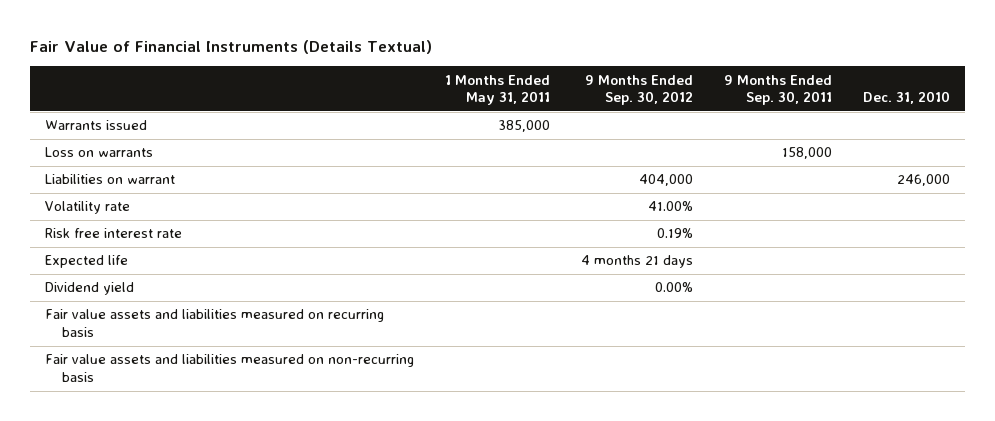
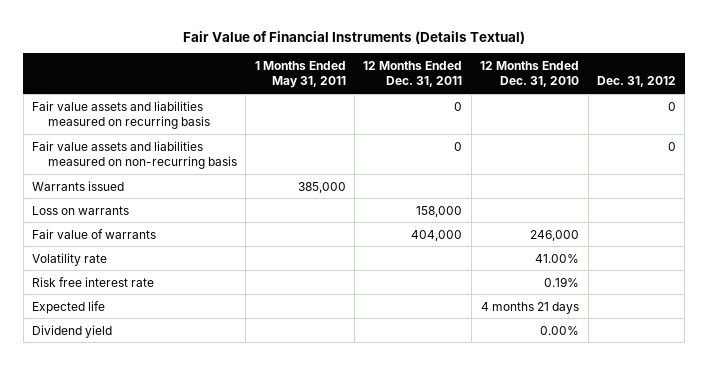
[585,74,694,106] 9 Months Ended Sep. 30, 2012 -> none
[723,74,832,106] 9 Months Ended Sep. 30, 2011 -> none
[862,91,950,105] Dec. 31, 2010 -> none
none -> [363,61,463,88] 12 Months Ended Dec. 31, 2011
none -> [480,61,580,88] 12 Months Ended Dec. 31, 2010
none -> [597,76,677,88] Dec. 31, 2012
[45,309,385,337] Fair value assets and liabilities measured on recurring basis -> [32,100,210,129] Fair value assets and liabilities measured on recurring basis
[45,354,415,382] Fair value assets and liabilities measured on non-recurring basis -> [32,140,237,169] Fair value assets and liabilities measured on non-recurring basis
[45,174,176,185] Liabilities on warrant -> [32,228,157,239] Fair value of warrants

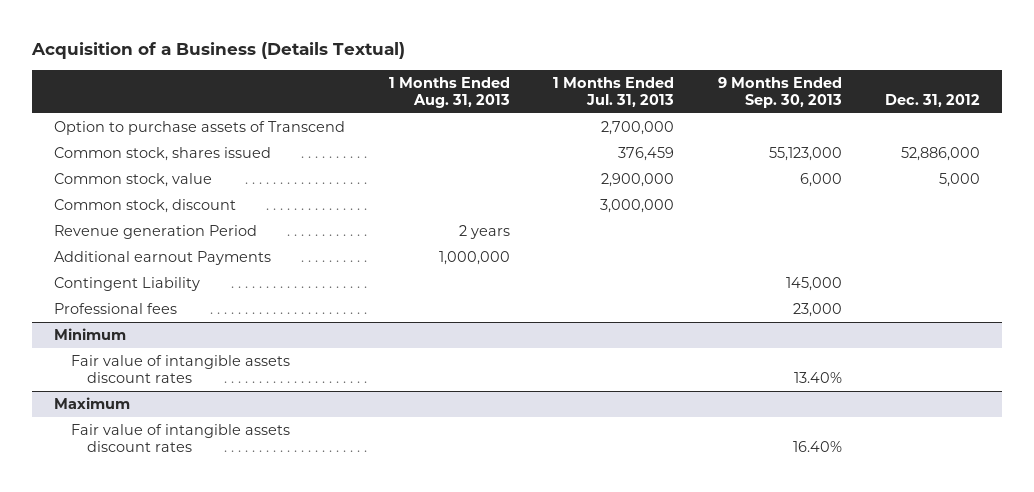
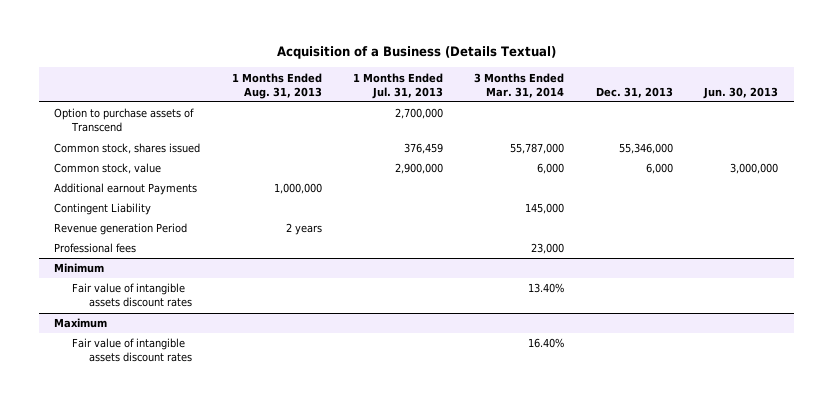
[717,76,842,109] 9 Months Ended Sep. 30, 2013 -> none
[885,94,981,108] Dec. 31, 2012 -> none
none -> [474,72,565,98] 3 Months Ended Mar. 31, 2014
none -> [595,86,673,98] Dec. 31, 2013
none -> [703,86,779,99] Jun. 30, 2013
[54,198,237,213] Common stock, discount -> none
[54,224,258,239] Revenue generation Period -> [54,223,188,236] Revenue generation Period

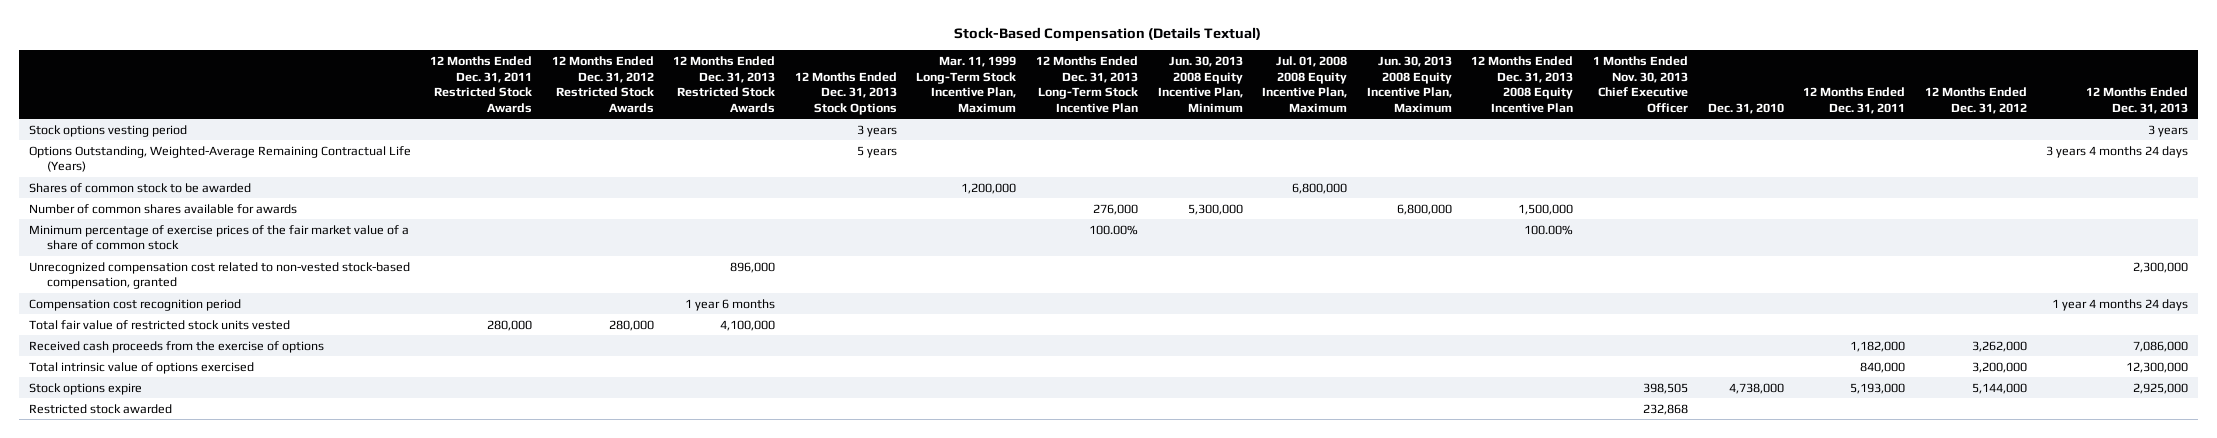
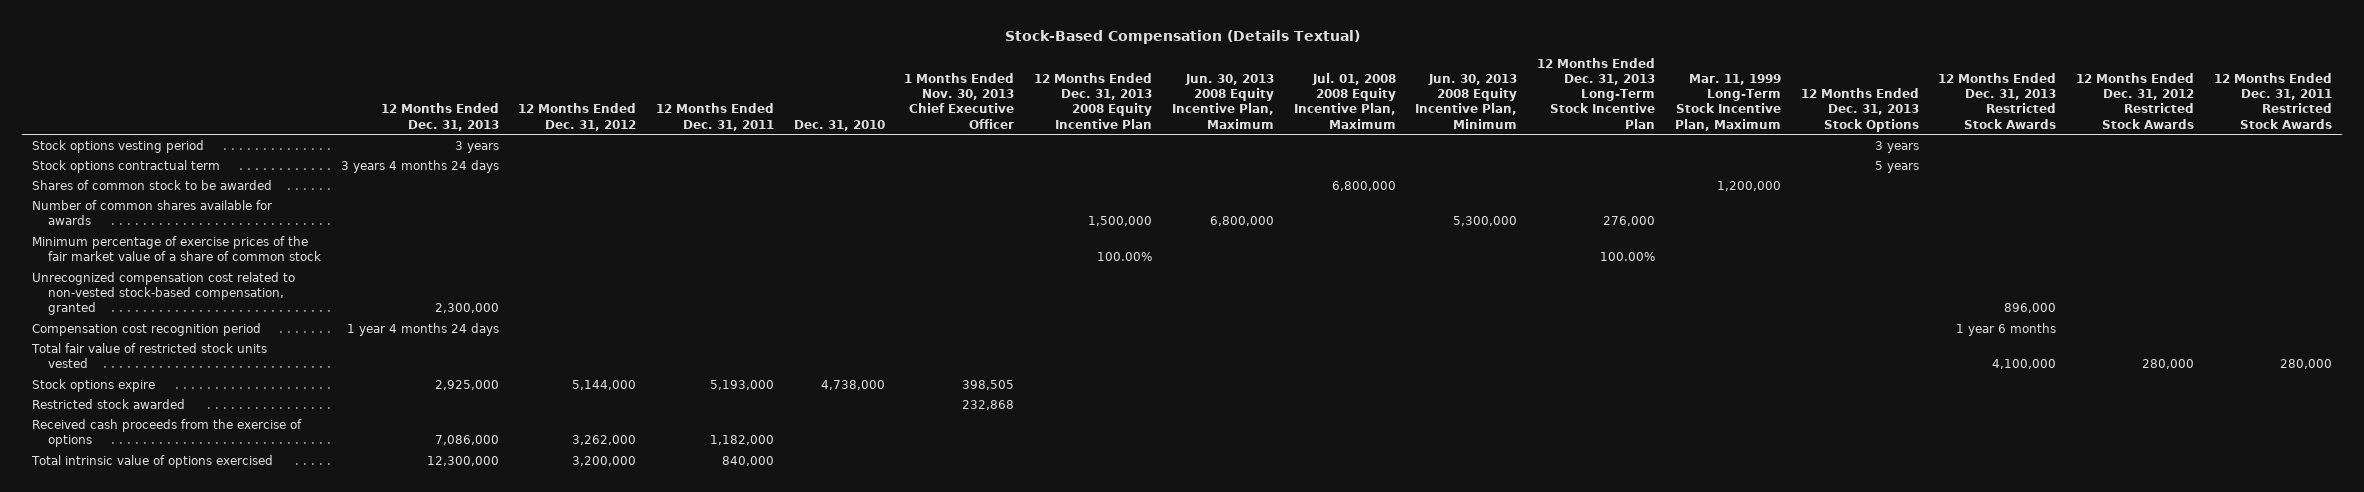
[28,145,411,173] Options Outstanding, Weighted-Average Remaining Contractual Life (Years) -> [31,159,220,173] Stock options contractual term
[28,340,324,353] Received cash proceeds from the exercise of options -> [31,418,302,447] Received cash proceeds from the exercise of options
[28,361,254,374] Total intrinsic value of options exercised -> [30,454,273,468] Total intrinsic value of options exercised

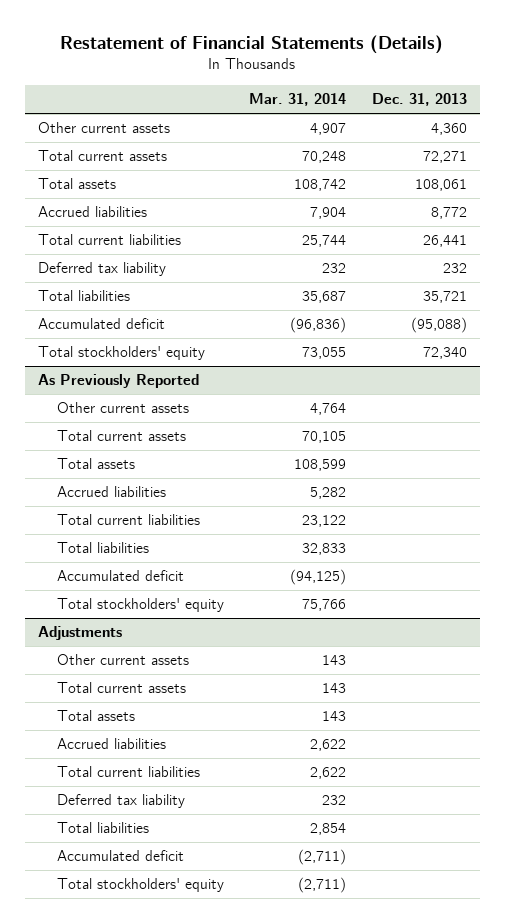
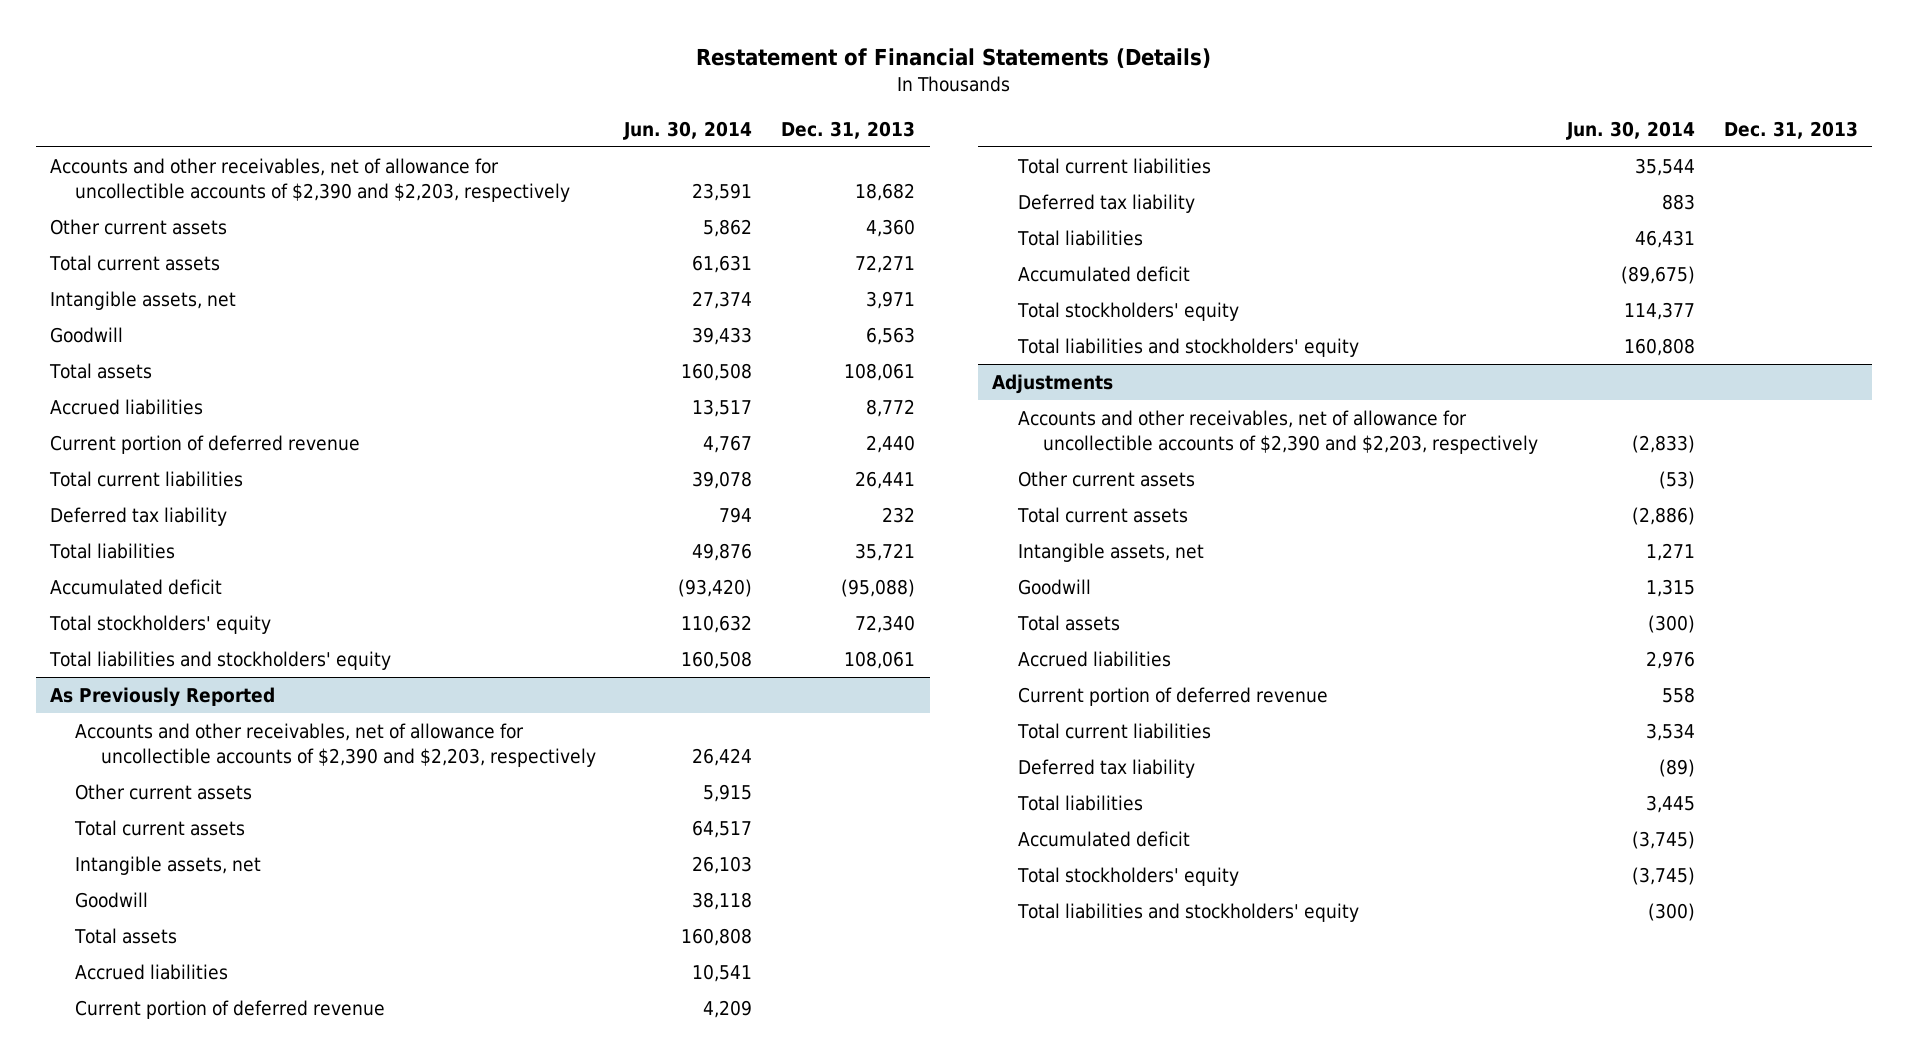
[249,93,347,107] Mar. 31, 2014 -> none
none -> [623,120,753,140] Jun. 30, 2014
none -> [50,157,571,202] Accounts and other receivables, net of allowance for uncollectible accounts of $2,390 and $2,203, respectively
none -> [50,290,237,310] Intangible assets, net
none -> [50,326,124,343] Goodwill
none -> [50,434,361,454] Current portion of deferred revenue
none -> [49,650,392,670] Total liabilities and stockholders' equity
none -> [75,722,596,767] Accounts and other receivables, net of allowance for uncollectible accounts of $2,390 and $2,203, respectively
none -> [75,855,262,875] Intangible assets, net
none -> [75,891,149,908] Goodwill
none -> [75,999,386,1019] Current portion of deferred revenue
none -> [1017,193,1195,213] Deferred tax liability
none -> [1016,337,1359,357] Total liabilities and stockholders' equity
none -> [1017,409,1538,454] Accounts and other receivables, net of allowance for uncollectible accounts of $2,390 and $2,203, respectively
none -> [1017,542,1204,562] Intangible assets, net
none -> [1017,578,1091,595] Goodwill
none -> [1017,686,1328,706] Current portion of deferred revenue
none -> [1016,902,1359,922] Total liabilities and stockholders' equity

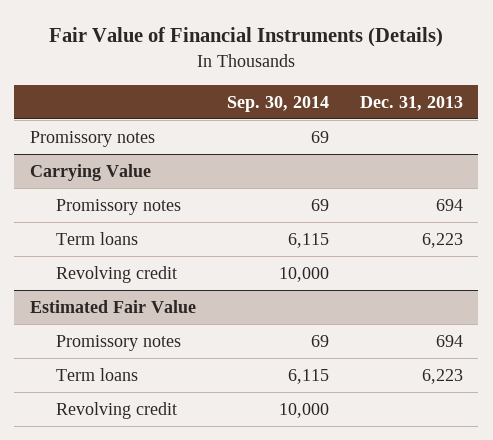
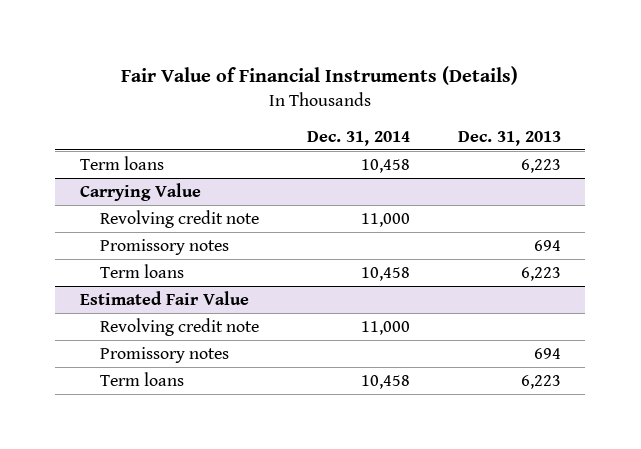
[226,95,329,112] Sep. 30, 2014 -> none
none -> [306,130,410,146] Dec. 31, 2014
[29,130,155,147] Promissory notes -> none
none -> [79,155,164,170] Term loans
none -> [99,209,259,228] Revolving credit note
[55,265,177,283] Revolving credit -> none
none -> [99,317,259,336] Revolving credit note
[55,401,177,419] Revolving credit -> none

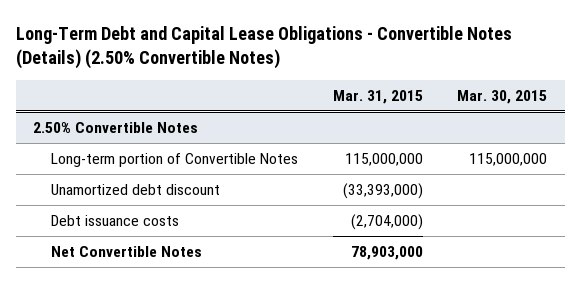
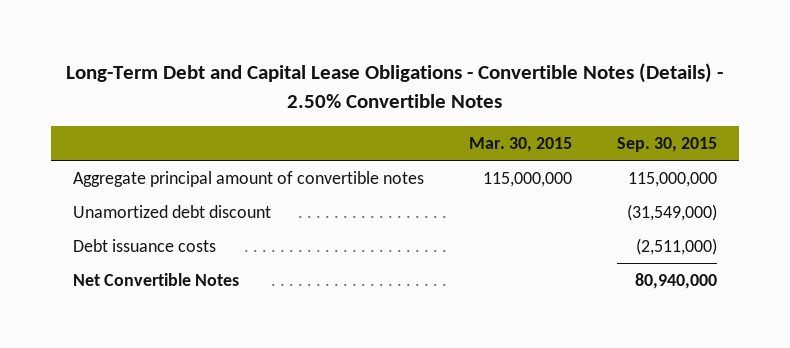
[15,25,512,70] Long-Term Debt and Capital Lease Obligations - Convertible Notes (Details) (2.50% Convertible Notes) -> [66,63,724,108] Long-Term Debt and Capital Lease Obligations - Convertible Notes (Details) - 2.50% Convertible Notes
[332,89,423,104] Mar. 31, 2015 -> none
none -> [616,136,717,152] Sep. 30, 2015
[32,121,198,133] 2.50% Convertible Notes -> none
[51,152,299,167] Long-term portion of Convertible Notes -> none
[51,183,221,195] Unamortized debt discount -> none
[51,214,180,226] Debt issuance costs -> none
[51,245,203,257] Net Convertible Notes -> none
none -> [73,171,425,188] Aggregate principal amount of convertible notes
none -> [73,205,272,219] Unamortized debt discount
none -> [73,239,217,253] Debt issuance costs
none -> [73,273,240,287] Net Convertible Notes

